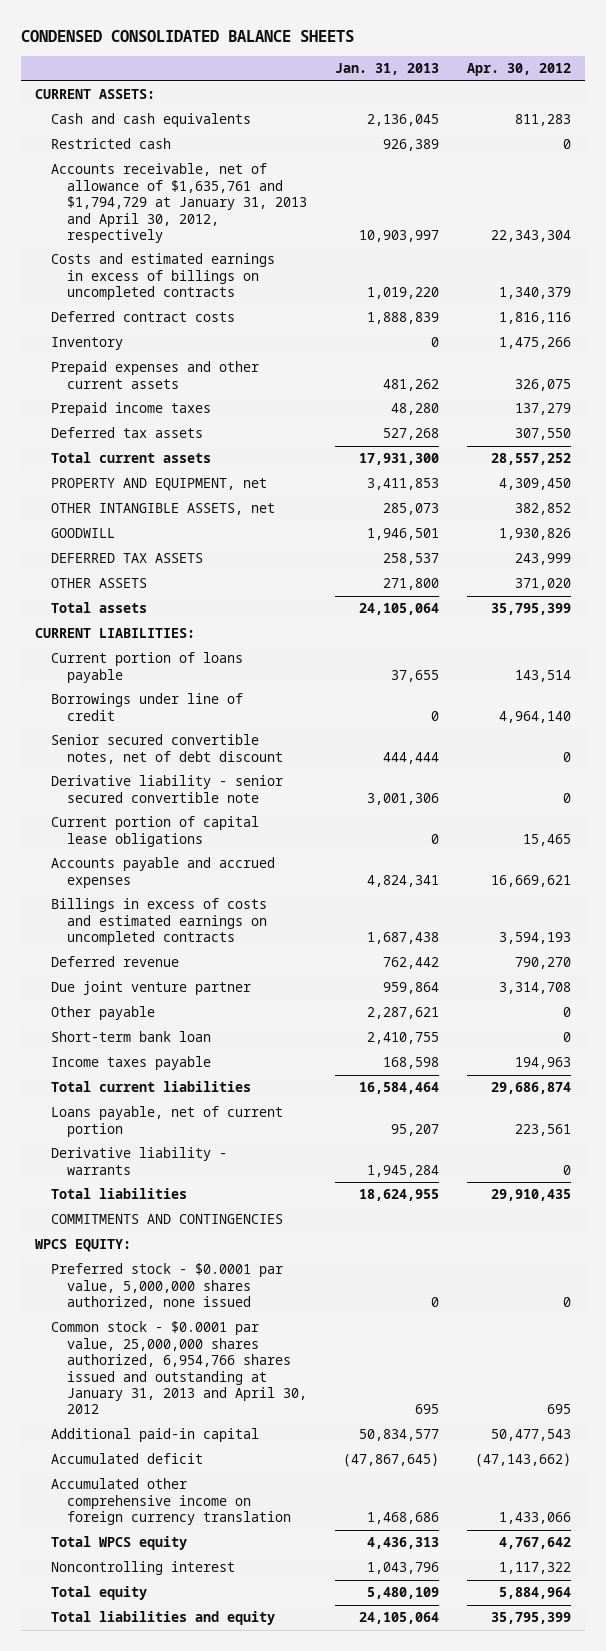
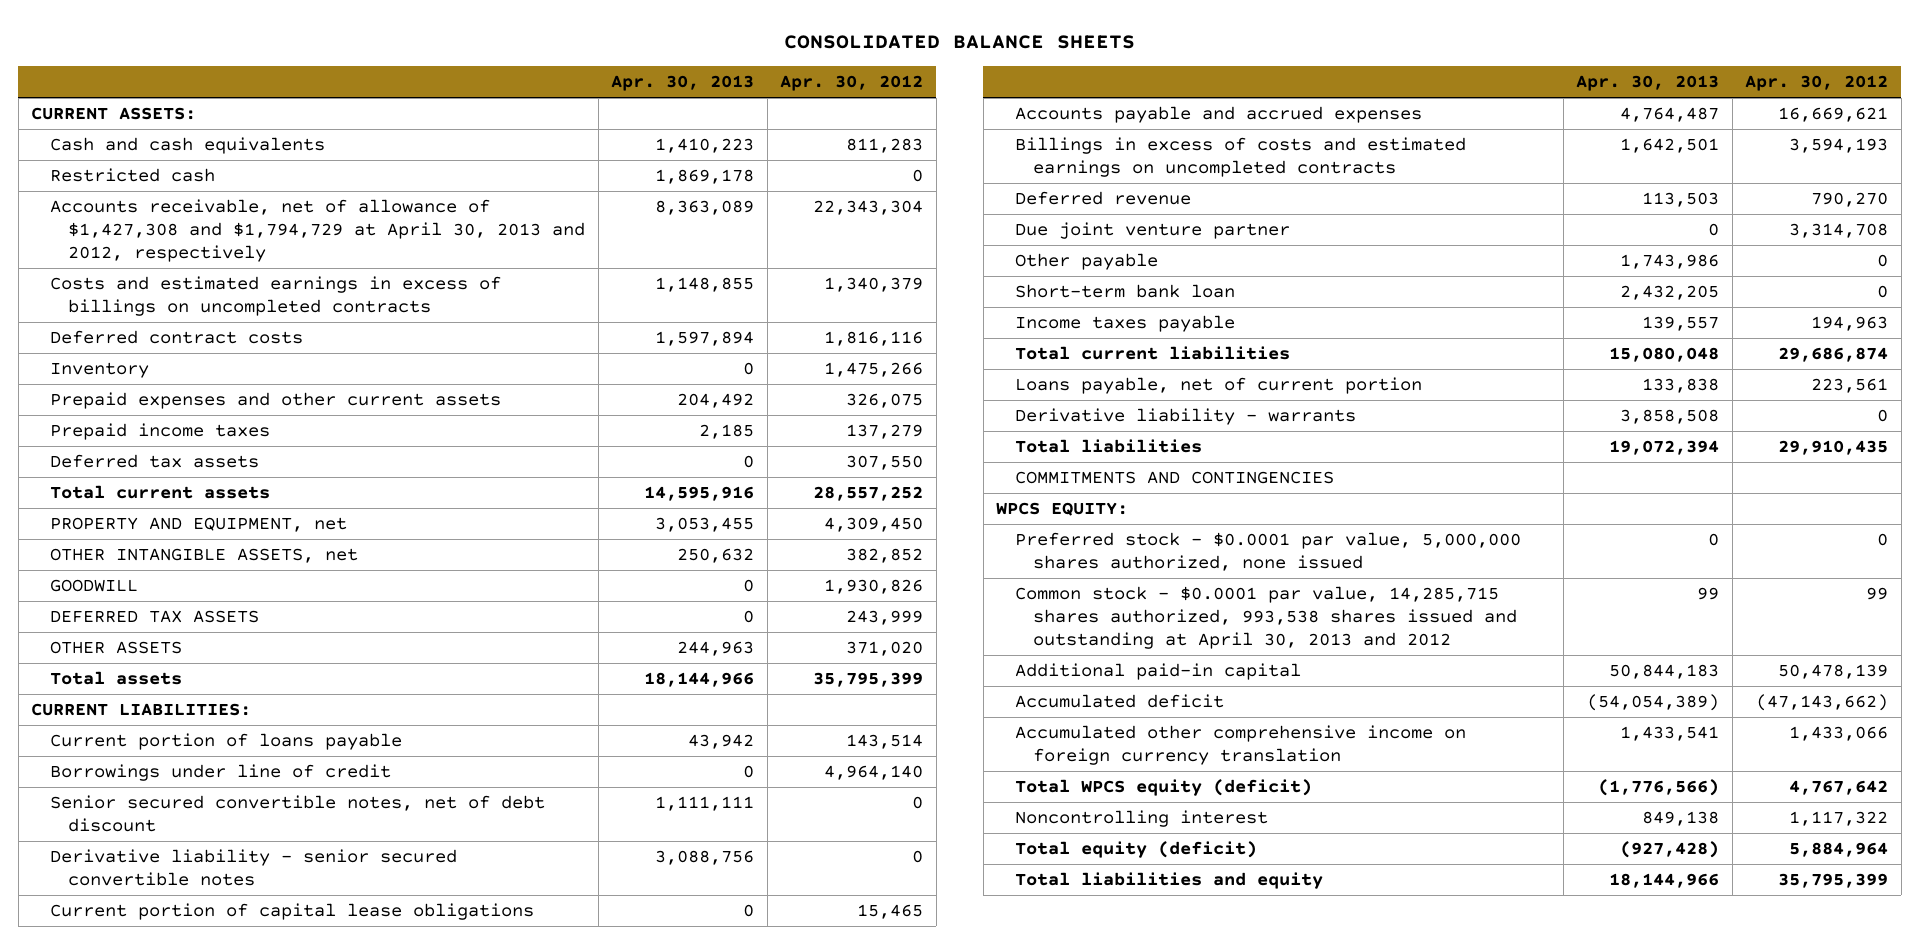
[21,30,355,43] CONDENSED CONSOLIDATED BALANCE SHEETS -> [783,34,1135,49] CONSOLIDATED BALANCE SHEETS
[335,63,440,76] Jan. 31, 2013 -> none
none -> [611,75,755,92] Apr. 30, 2013
[51,163,308,243] Accounts receivable, net of allowance of $1,635,761 and $1,794,729 at January 31, 2013 and April 30, 2012, respectively -> [49,198,586,262] Accounts receivable, net of allowance of $1,427,308 and $1,794,729 at April 30, 2013 and 2012, respectively
[51,775,284,803] Derivative liability - senior secured convertible note -> [49,848,457,886] Derivative liability - senior secured convertible notes
[51,1321,308,1415] Common stock - $0.0001 par value, 25,000,000 shares authorized, 6,954,766 shares issued and outstanding at January 31, 2013 and April 30, 2012 -> [1014,585,1518,649] Common stock - $0.0001 par value, 14,285,715 shares authorized, 993,538 shares issued and outstanding at April 30, 2013 and 2012
[547,1404,572,1415] 695 -> [1866,586,1889,600] 99
[491,1429,572,1442] 50,477,543 -> [1778,663,1889,679] 50,478,139
[51,1536,188,1551] Total WPCS equity -> [1014,778,1312,796] Total WPCS equity (deficit)
[51,1586,148,1601] Total equity -> [1014,840,1257,858] Total equity (deficit)

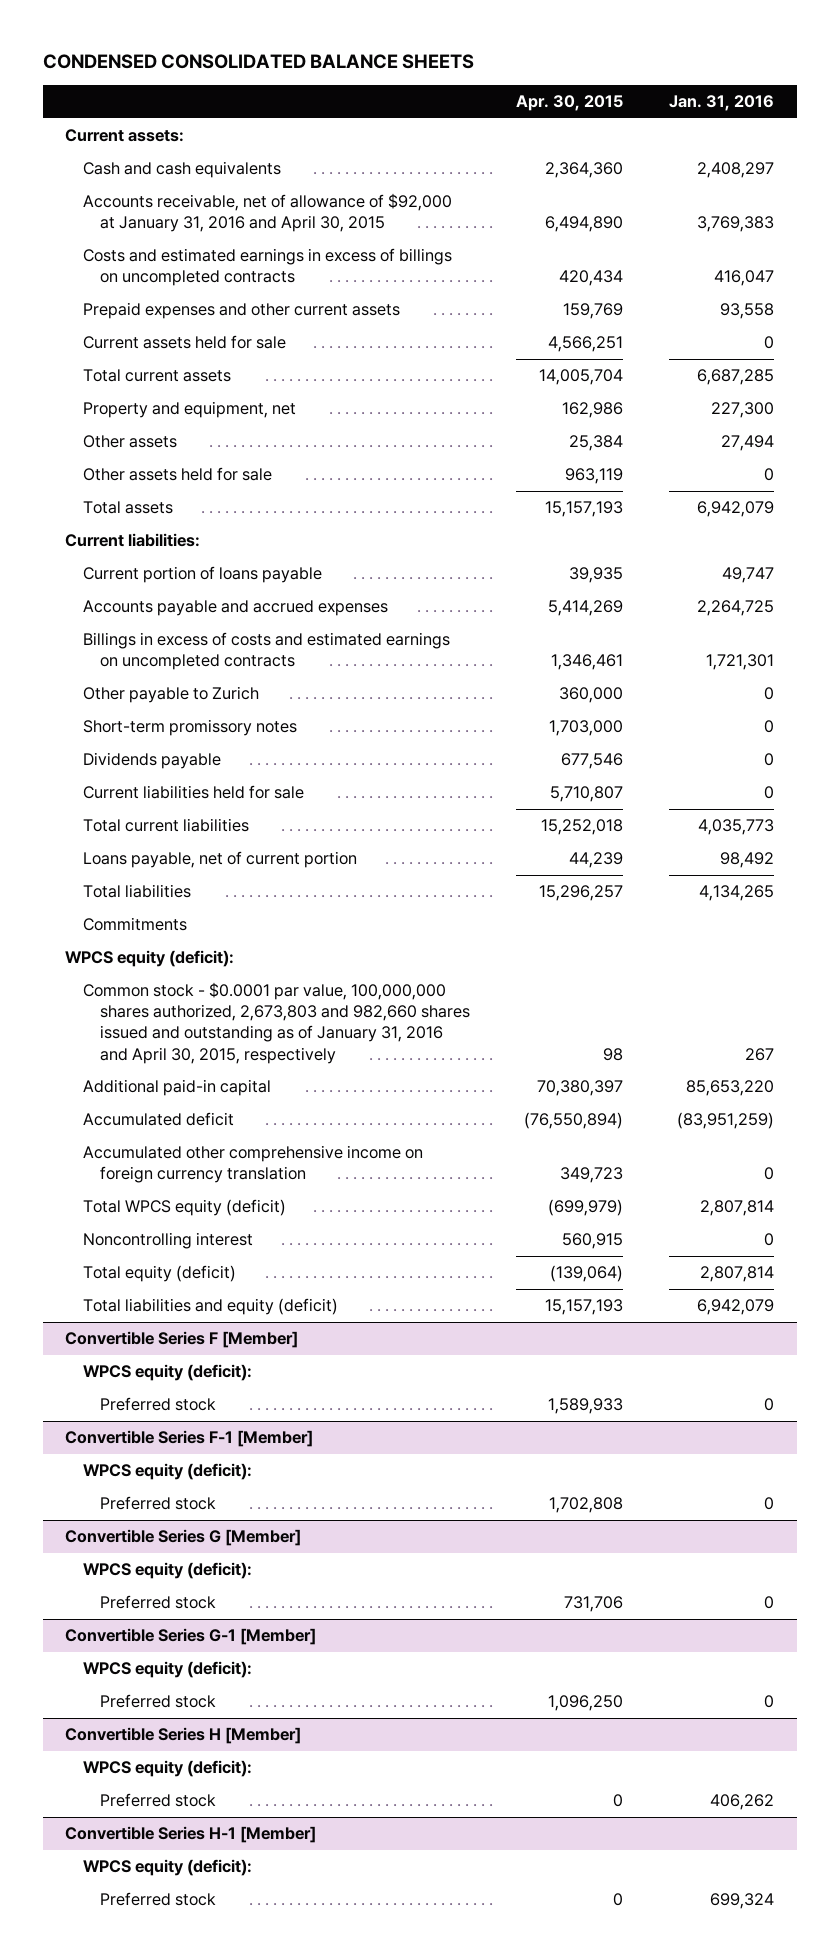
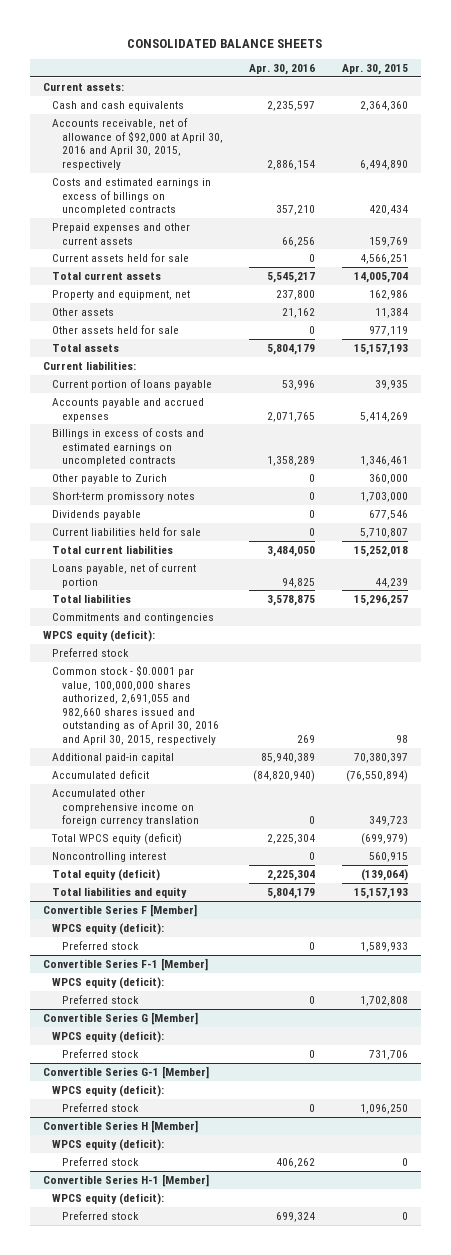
[42,54,474,70] CONDENSED CONSOLIDATED BALANCE SHEETS -> [127,38,323,48] CONSOLIDATED BALANCE SHEETS
[669,95,775,112] Jan. 31, 2016 -> none
none -> [249,64,316,76] Apr. 30, 2016
[82,193,452,233] Accounts receivable, net of allowance of $92,000 at January 31, 2016 and April 30, 2015 -> [52,118,223,170] Accounts receivable, net of allowance of $92,000 at April 30, 2016 and April 30, 2015, respectively
[569,435,624,452] 25,384 -> [374,308,408,319] 11,384
[565,468,624,485] 963,119 -> [368,326,408,337] 977,119
[82,917,187,932] Commitments -> [52,613,215,624] Commitments and contingencies
none -> [52,648,130,658] Preferred stock
[82,982,471,1064] Common stock - $0.0001 par value, 100,000,000 shares authorized, 2,673,803 and 982,660 shares issued and outstanding as of January 31, 2016 and April 30, 2015, respectively -> [52,665,219,746] Common stock - $0.0001 par value, 100,000,000 shares authorized, 2,691,055 and 982,660 shares issued and outstanding as of April 30, 2016 and April 30, 2015, respectively
[82,1298,338,1316] Total liabilities and equity (deficit) -> [52,887,188,899] Total liabilities and equity

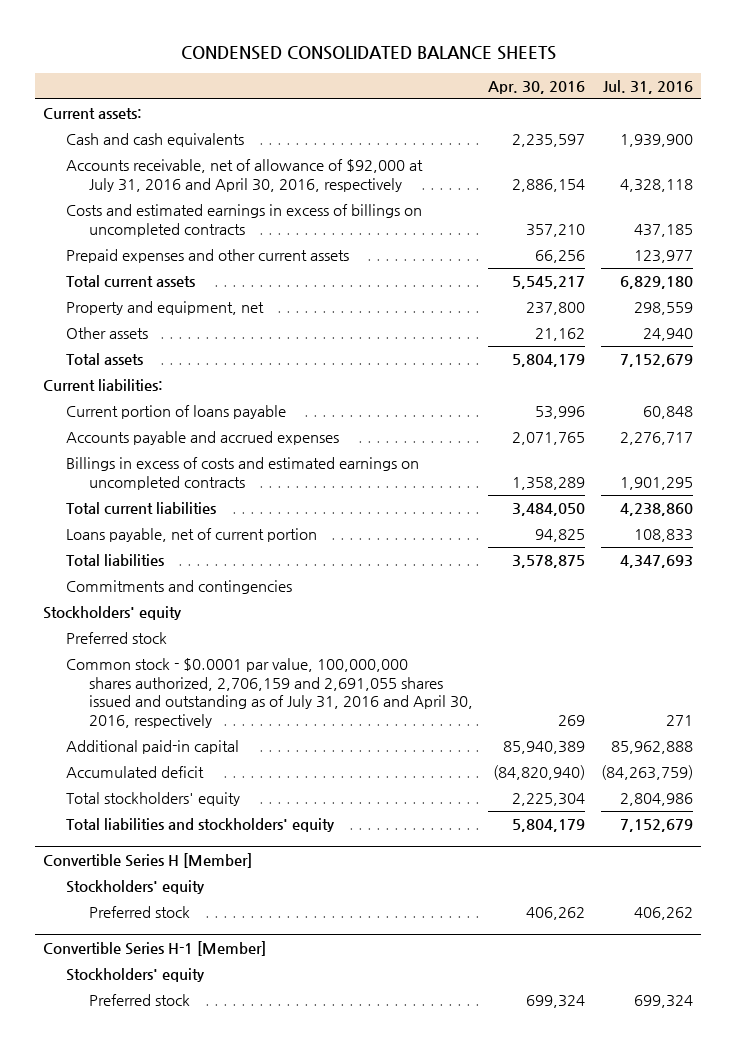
[127,38,323,48] CONSOLIDATED BALANCE SHEETS -> [180,45,556,60] CONDENSED CONSOLIDATED BALANCE SHEETS
[341,64,408,76] Apr. 30, 2015 -> none
none -> [602,79,693,94] Jul. 31, 2016
[52,118,223,170] Accounts receivable, net of allowance of $92,000 at April 30, 2016 and April 30, 2015, respectively -> [65,159,423,192] Accounts receivable, net of allowance of $92,000 at July 31, 2016 and April 30, 2016, respectively
[52,253,190,263] Current assets held for sale -> none
[52,325,180,335] Other assets held for sale -> none
[52,474,168,485] Other payable to Zurich -> none
[52,492,196,503] Short-term promissory notes -> none
[52,510,142,521] Dividends payable -> none
[52,527,202,537] Current liabilities held for sale -> none
[43,630,156,643] WPCS equity (deficit): -> [42,606,182,621] Stockholders' equity
[52,665,219,746] Common stock - $0.0001 par value, 100,000,000 shares authorized, 2,691,055 and 982,660 shares issued and outstanding as of April 30, 2016 and April 30, 2015, respectively -> [65,658,473,728] Common stock - $0.0001 par value, 100,000,000 shares authorized, 2,706,159 and 2,691,055 shares issued and outstanding as of July 31, 2016 and April 30, 2016, respectively
[52,789,199,827] Accumulated other comprehensive income on foreign currency translation -> none
[51,833,183,846] Total WPCS equity (deficit) -> none
[52,852,167,863] Noncontrolling interest -> none
[43,904,198,918] Convertible Series F [Member] -> none
[52,923,165,936] WPCS equity (deficit): -> none
[61,941,139,951] Preferred stock -> none
[43,958,209,972] Convertible Series F-1 [Member] -> none
[52,977,165,990] WPCS equity (deficit): -> none
[61,995,139,1005] Preferred stock -> none
[43,1012,199,1026] Convertible Series G [Member] -> none
[52,1031,165,1044] WPCS equity (deficit): -> none
[61,1049,139,1059] Preferred stock -> none
[43,1066,210,1080] Convertible Series G-1 [Member] -> none
[52,1085,165,1098] WPCS equity (deficit): -> none
[61,1103,139,1113] Preferred stock -> none
[52,869,161,882] Total equity (deficit) -> [65,792,240,807] Total stockholders' equity
[52,887,188,899] Total liabilities and equity -> [65,818,335,833] Total liabilities and stockholders' equity
[52,1139,165,1152] WPCS equity (deficit): -> [65,880,205,895] Stockholders' equity
[52,1193,165,1206] WPCS equity (deficit): -> [65,968,205,983] Stockholders' equity

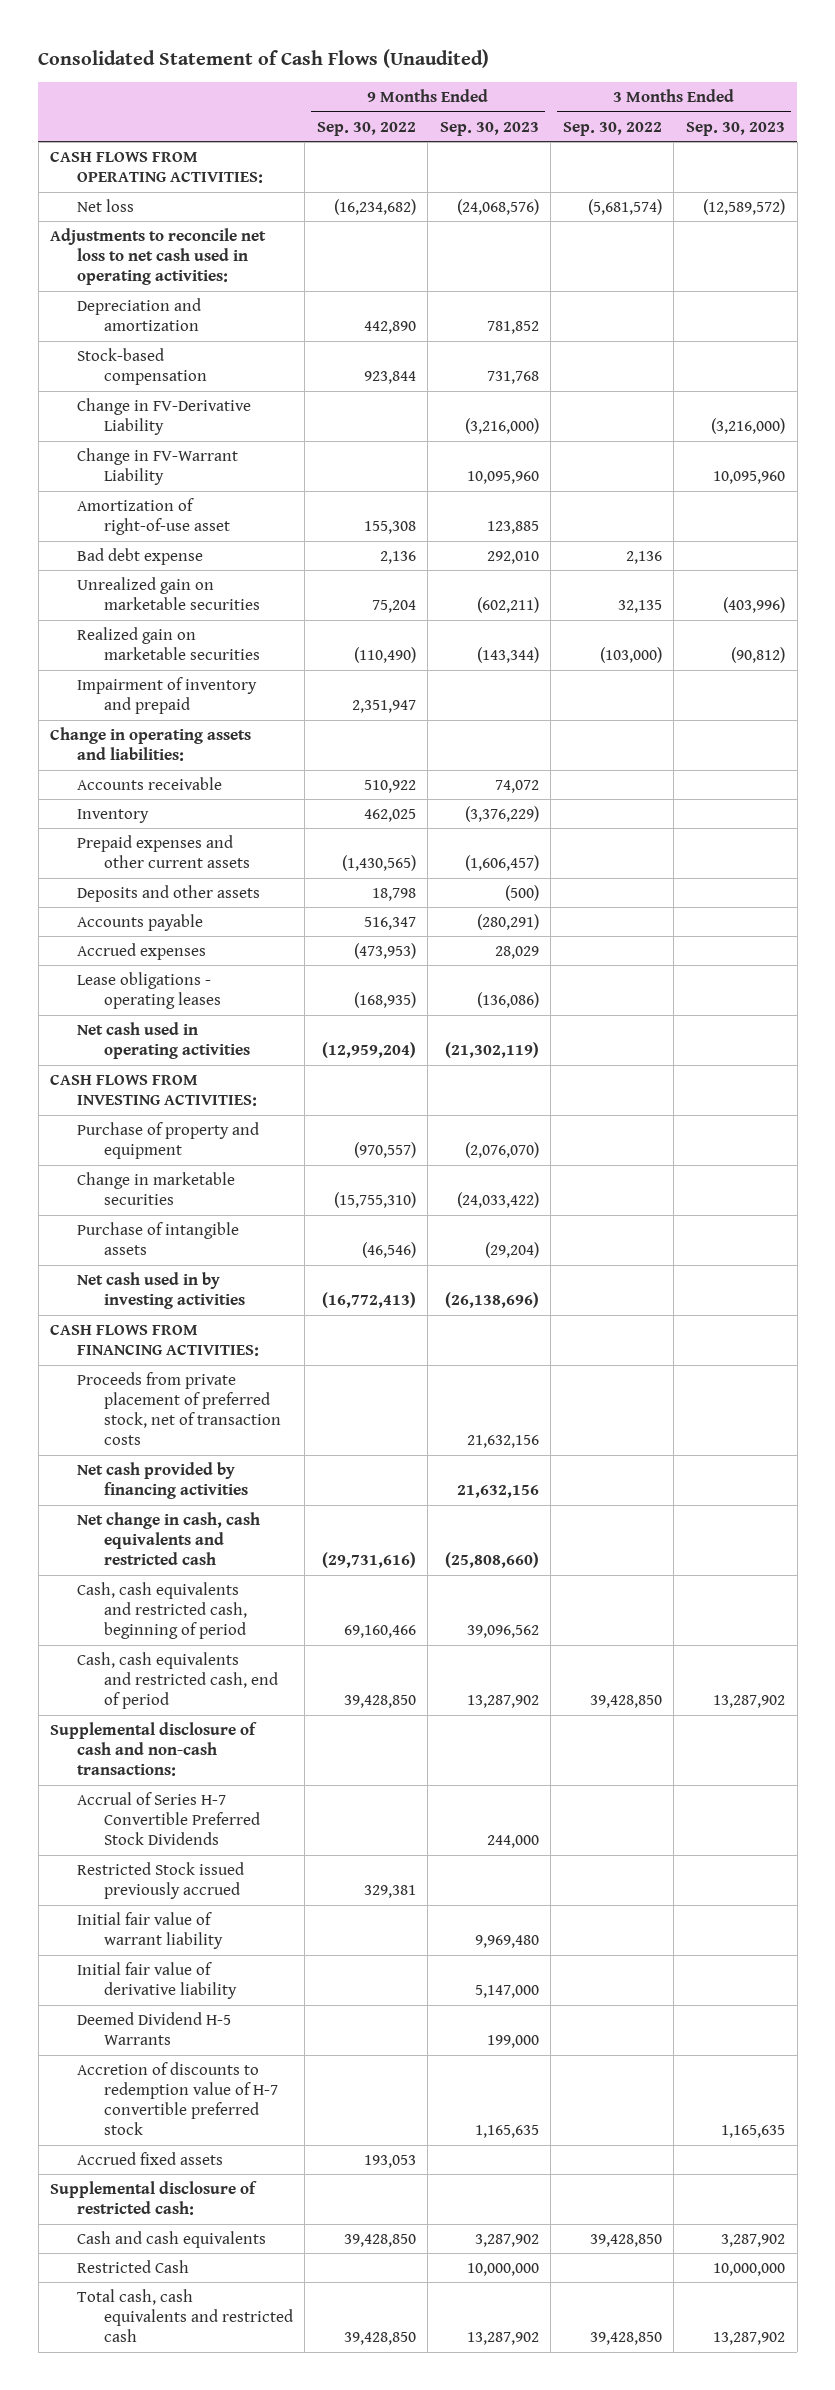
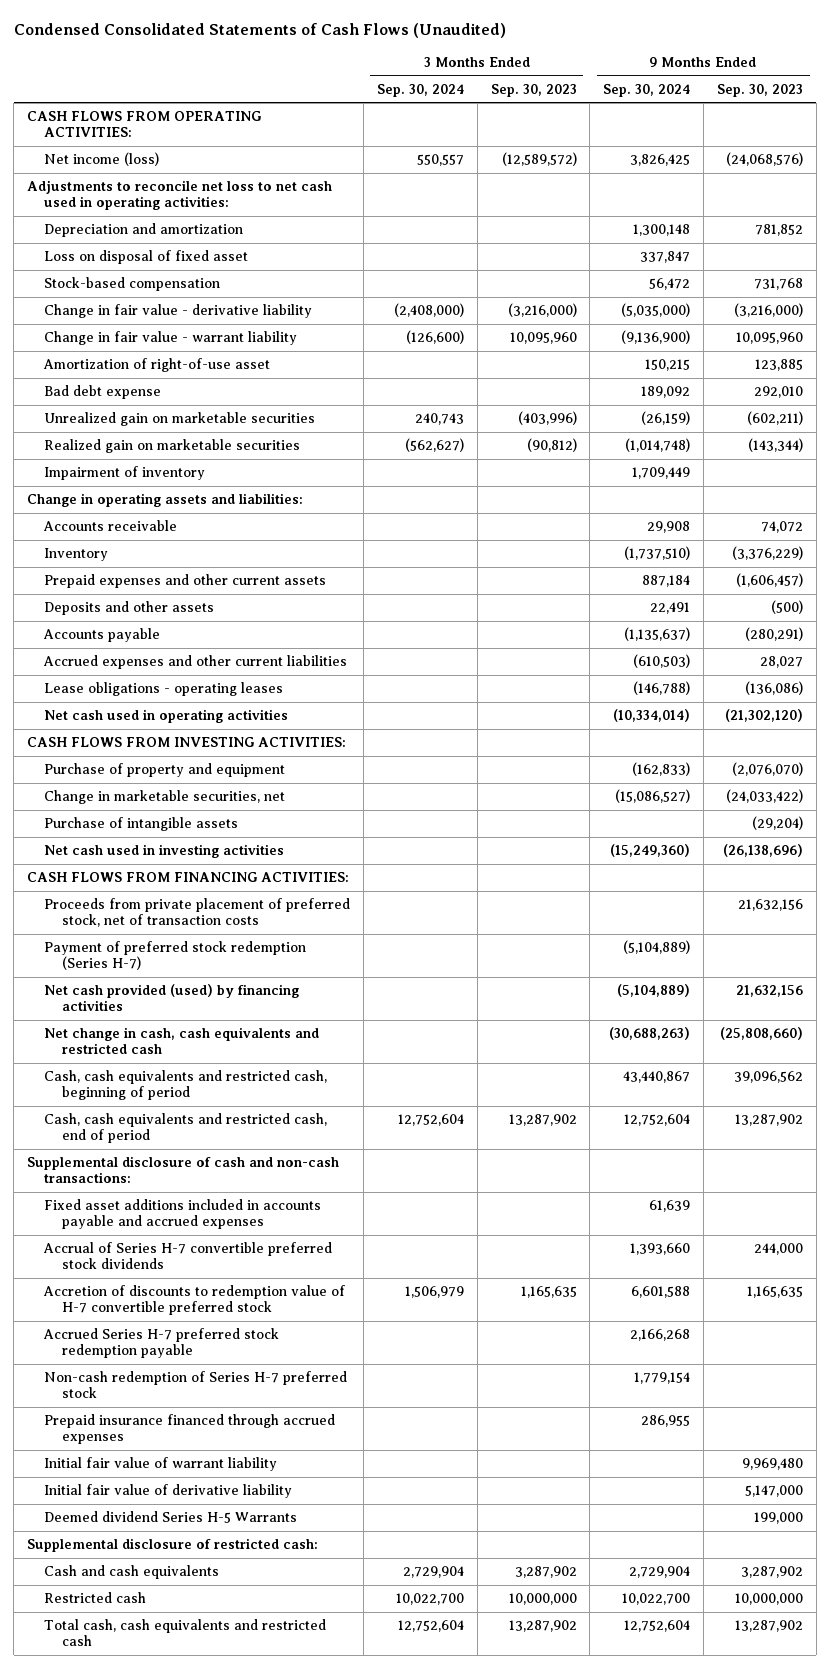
[38,48,490,68] Consolidated Statement of Cash Flows (Unaudited) -> [13,23,506,39] Condensed Consolidated Statements of Cash Flows (Unaudited)
[316,121,416,136] Sep. 30, 2022 -> none
[562,121,662,136] Sep. 30, 2022 -> none
none -> [377,83,465,97] Sep. 30, 2024
none -> [603,83,691,97] Sep. 30, 2024
[77,199,135,213] Net loss -> [44,152,160,167] Net income (loss)
none -> [44,250,249,265] Loss on disposal of fixed asset
[77,398,252,436] Change in FV-Derivative Liability -> [44,304,313,319] Change in fair value - derivative liability
[77,448,239,486] Change in FV-Warrant Liability -> [44,331,298,346] Change in fair value - warrant liability
[77,677,258,715] Impairment of inventory and prepaid -> [44,466,206,481] Impairment of inventory
[77,943,207,961] Accrued expenses -> [43,655,348,670] Accrued expenses and other current liabilities
[494,946,539,960] 28,029 -> [759,656,803,669] 28,027
[444,1042,539,1059] (21,302,119) -> [724,709,803,723] (21,302,120)
[77,1172,236,1206] Change in marketable securities -> [44,790,286,805] Change in marketable securities, net
[77,1272,245,1310] Net cash used in by investing activities -> [44,844,285,859] Net cash used in investing activities
none -> [44,941,307,971] Payment of preferred stock redemption (Series H-7)
[77,1462,248,1500] Net cash provided by financing activities -> [44,984,300,1012] Net cash provided (used) by financing activities
[77,1862,245,1900] Restricted Stock issued previously accrued -> none
none -> [44,1199,322,1230] Fixed asset additions included in accounts payable and accrued expenses
[77,1792,260,1846] Accrual of Series H-7 Convertible Preferred Stock Dividends -> [43,1242,333,1270] Accrual of Series H-7 convertible preferred stock dividends
[77,2062,278,2136] Accretion of discounts to redemption value of H-7 convertible preferred stock -> [43,1285,346,1316] Accretion of discounts to redemption value of H-7 convertible preferred stock
none -> [43,1328,280,1359] Accrued Series H-7 preferred stock redemption payable
none -> [44,1371,348,1399] Non-cash redemption of Series H-7 preferred stock
none -> [44,1414,336,1445] Prepaid insurance financed through accrued expenses
[77,2152,224,2166] Accrued fixed assets -> none
[77,2012,232,2046] Deemed Dividend H-5 Warrants -> [44,1511,298,1524] Deemed dividend Series H-5 Warrants
[77,2260,190,2274] Restricted Cash -> [44,1592,147,1604] Restricted cash

